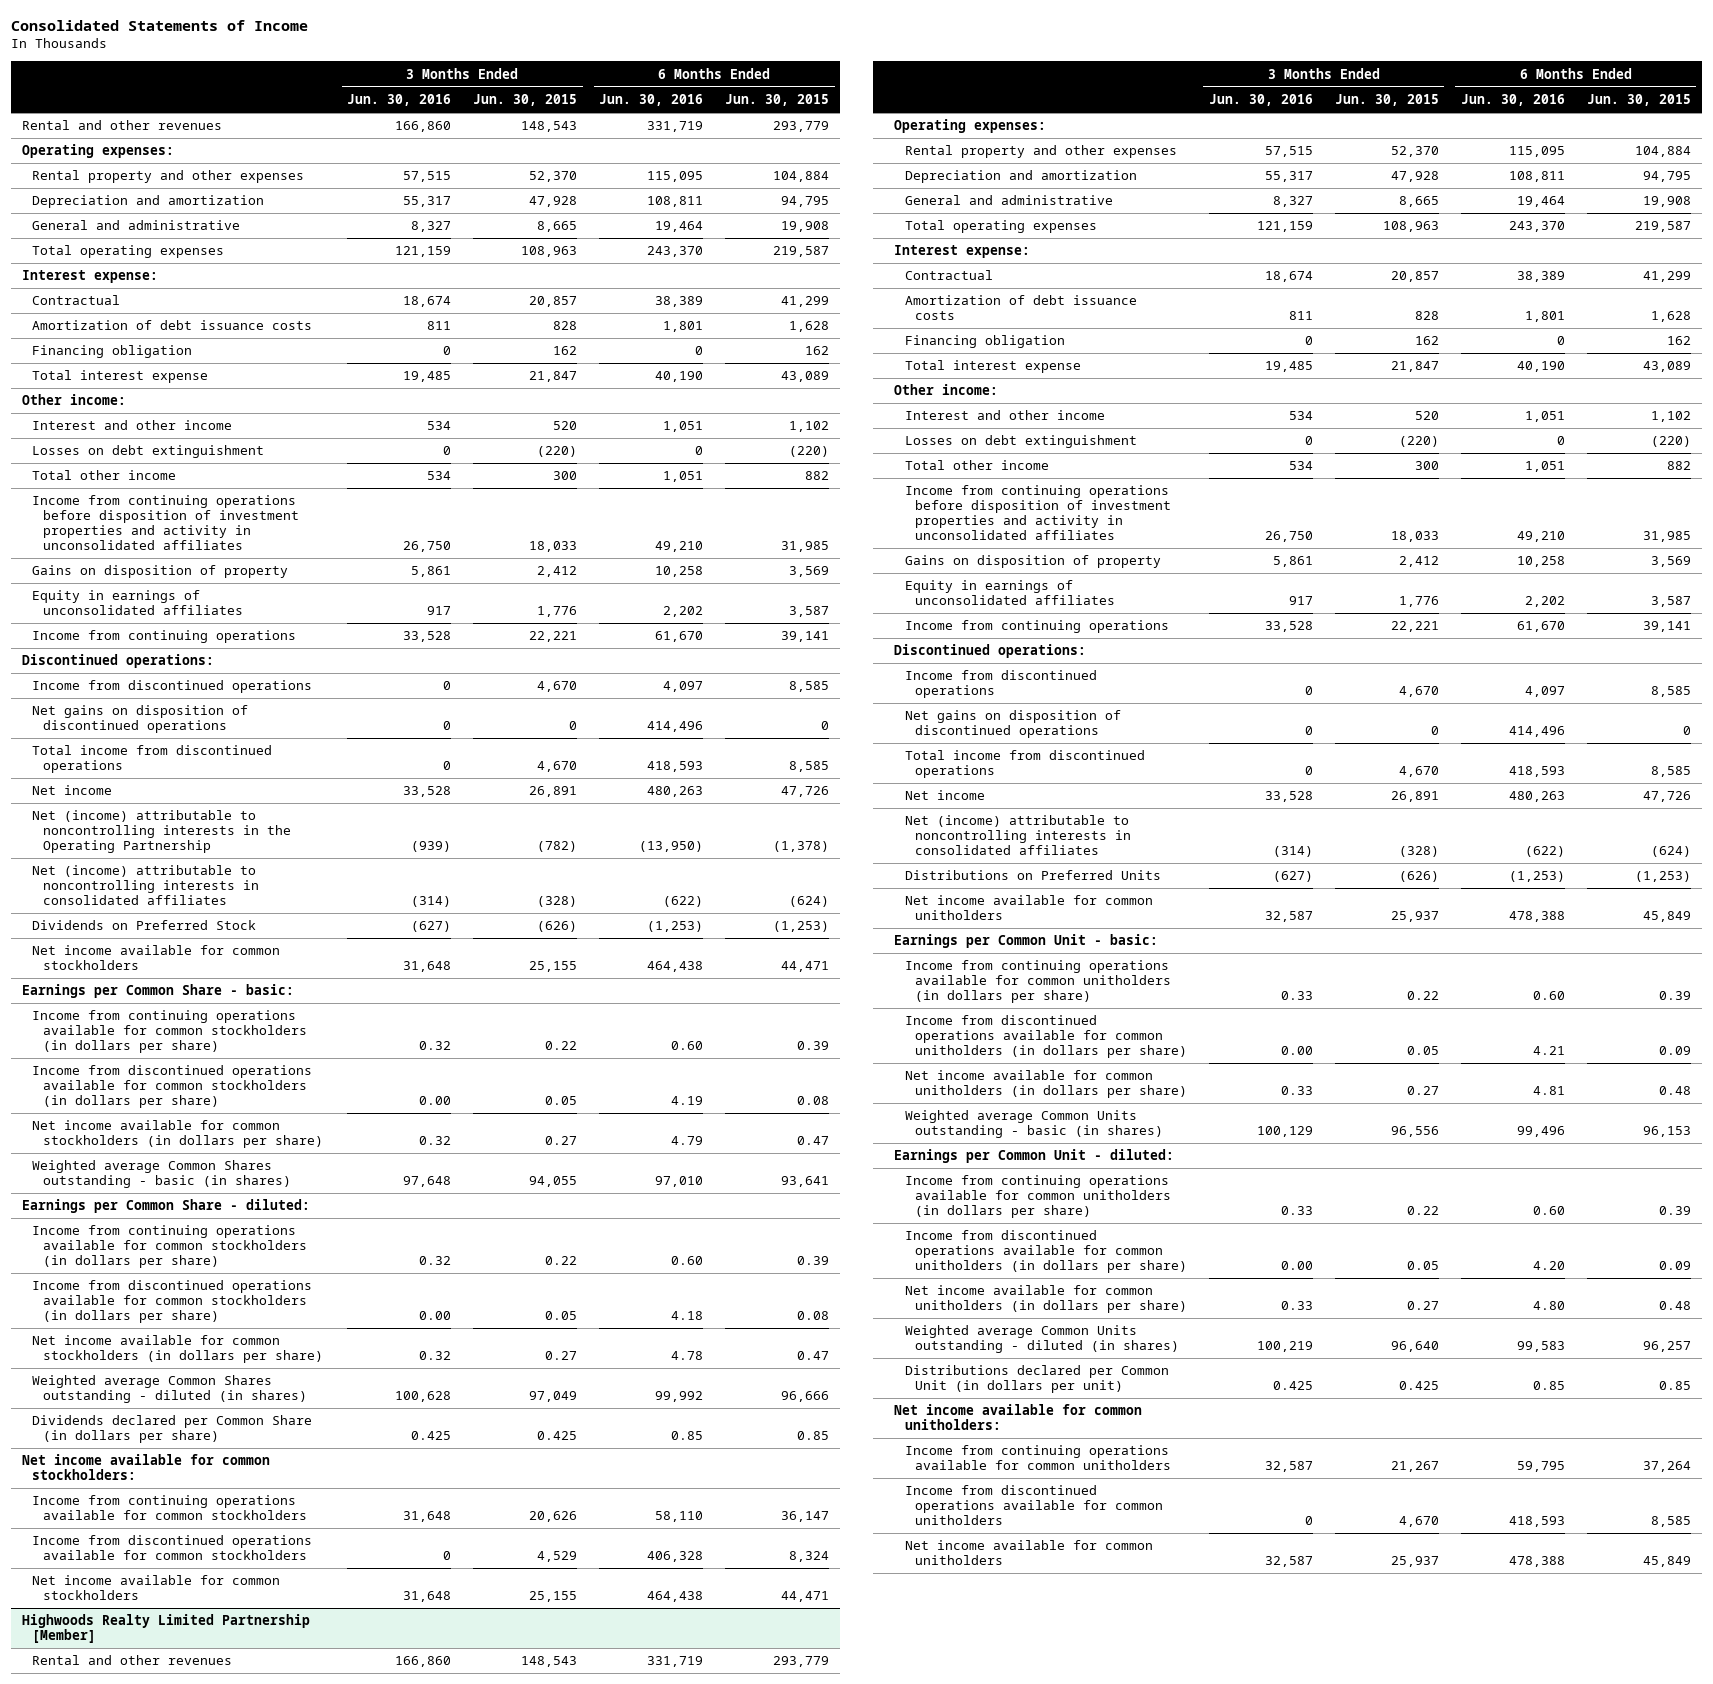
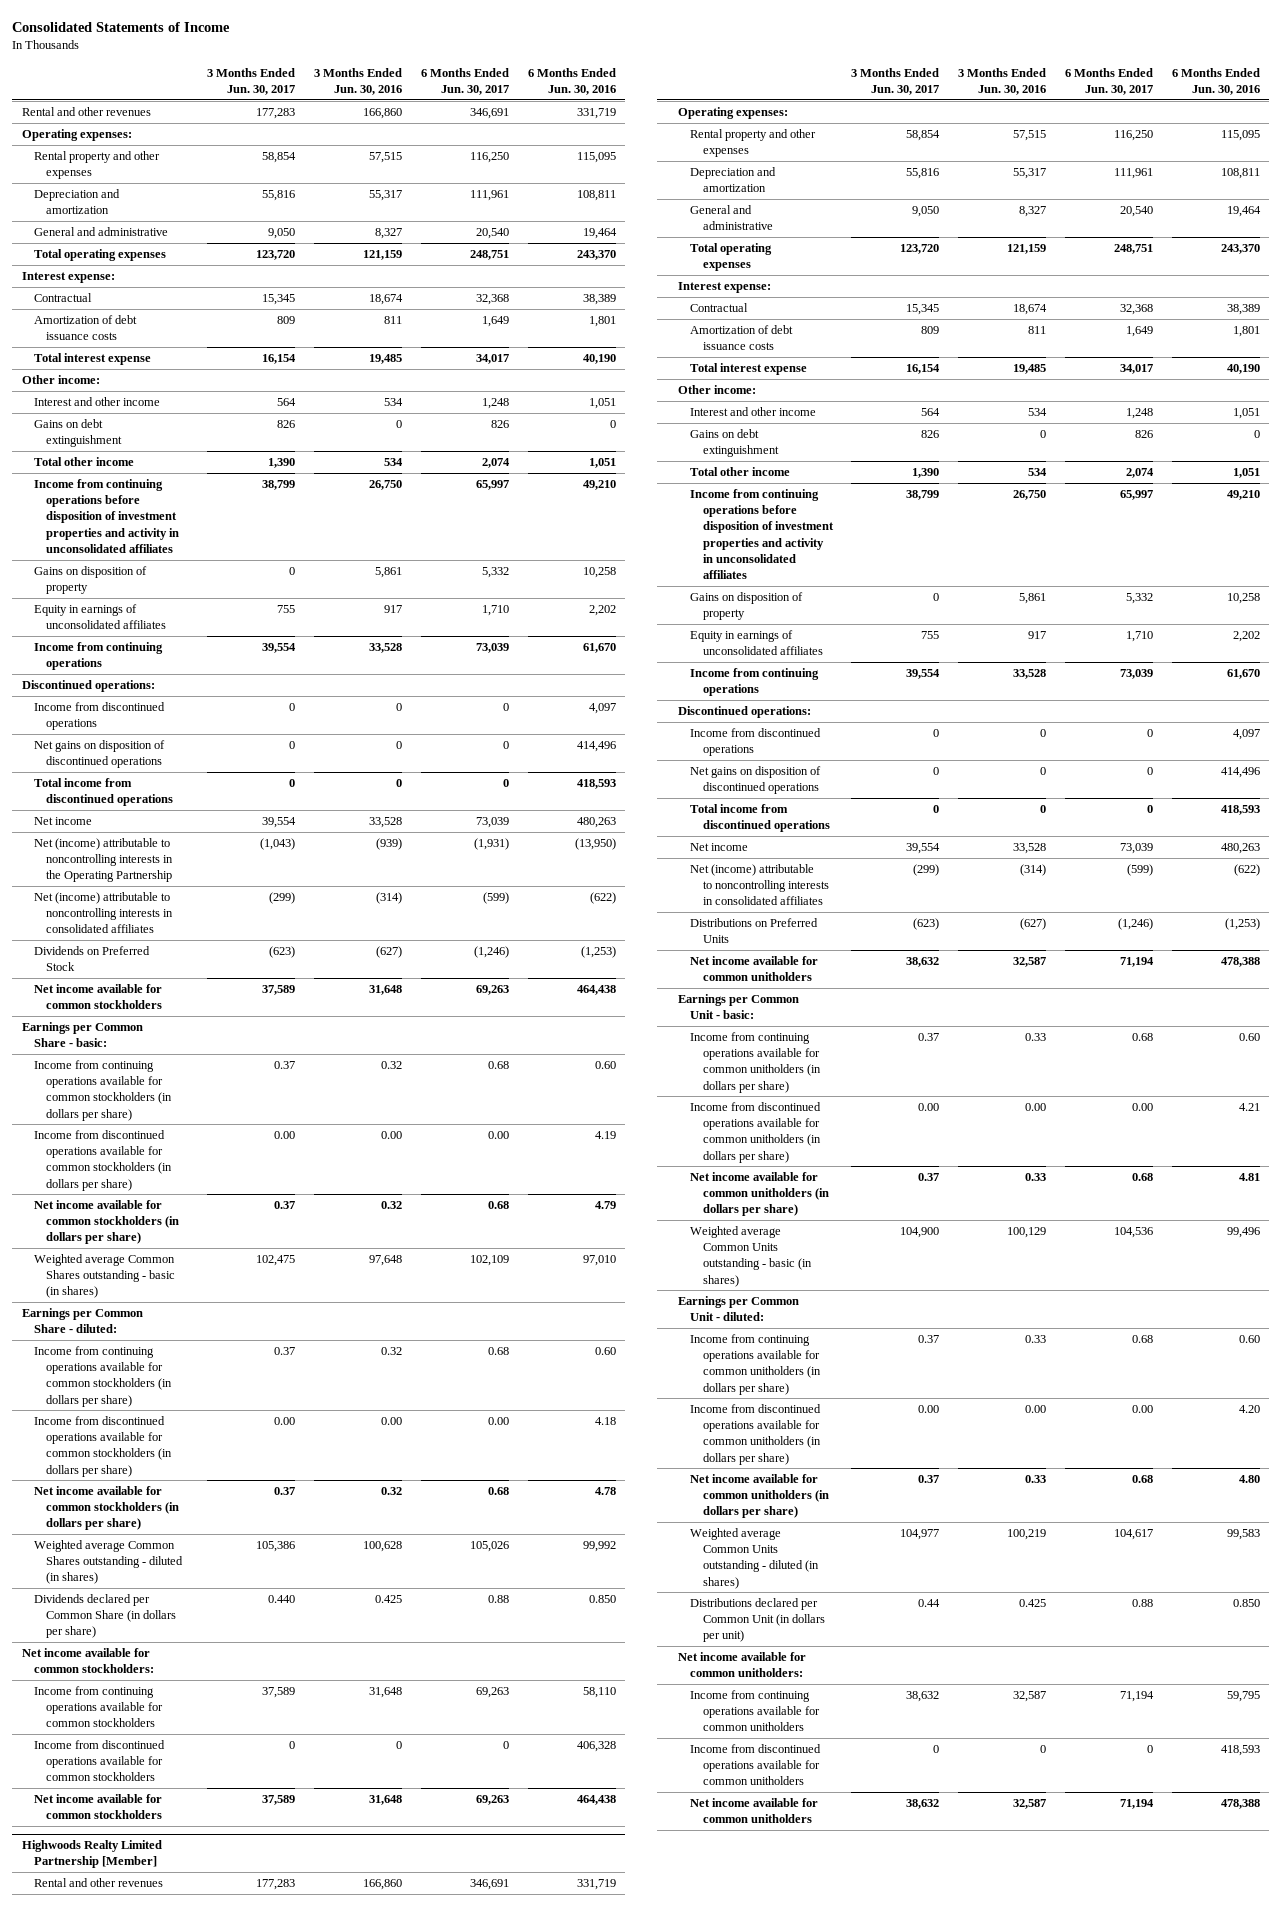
[473,94,578,107] Jun. 30, 2015 -> none
[725,94,830,107] Jun. 30, 2015 -> none
none -> [207,67,296,95] 3 Months Ended Jun. 30, 2017
none -> [420,67,509,95] 6 Months Ended Jun. 30, 2017
[32,345,193,359] Financing obligation -> none
[32,445,265,459] Losses on debt extinguishment -> [33,418,123,448] Gains on debt extinguishment
[671,1431,704,1441] 0.85 -> [588,1594,616,1603] 0.850
[904,335,1065,349] Financing obligation -> none
[904,435,1137,449] Losses on debt extinguishment -> [690,428,779,458] Gains on debt extinguishment
[1532,1381,1565,1391] 0.85 -> [1232,1598,1260,1607] 0.850

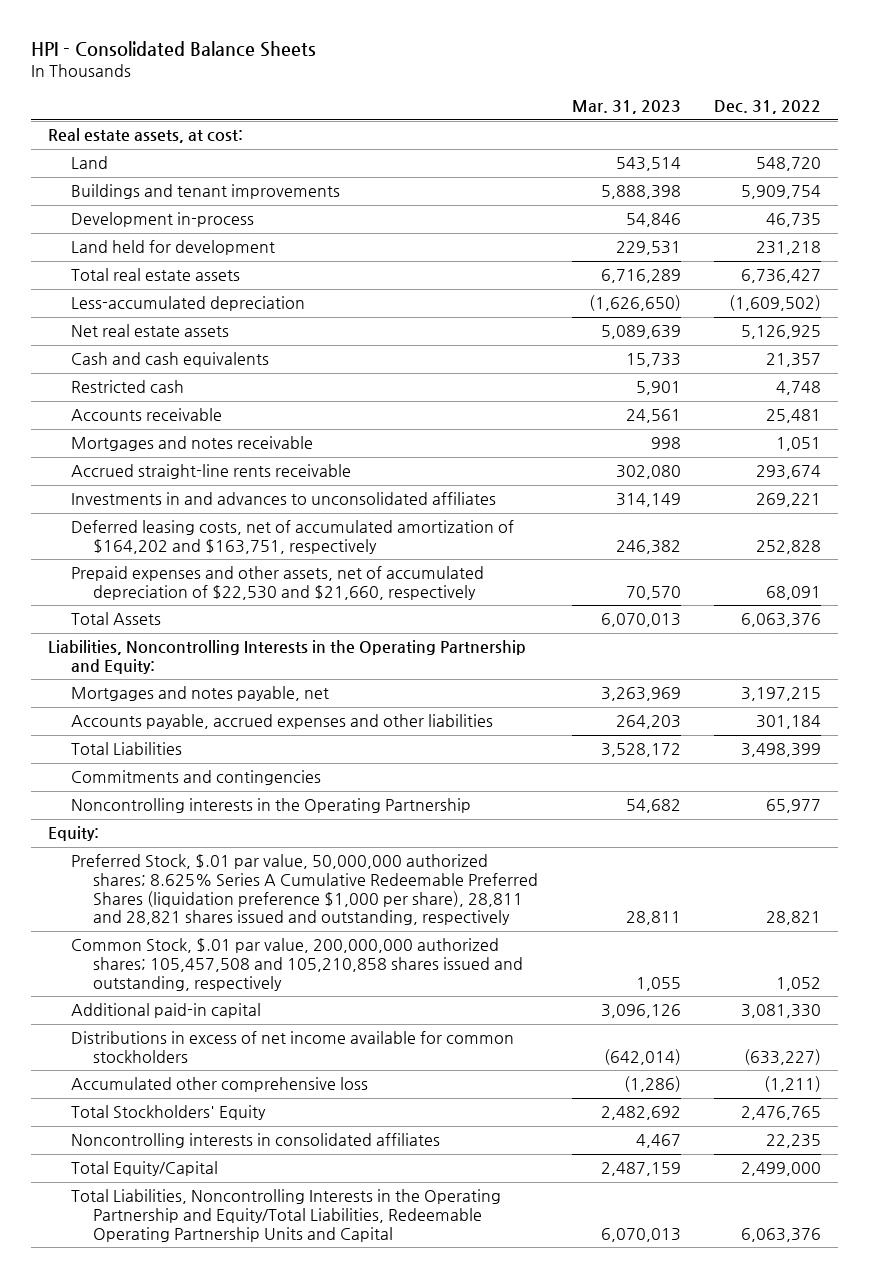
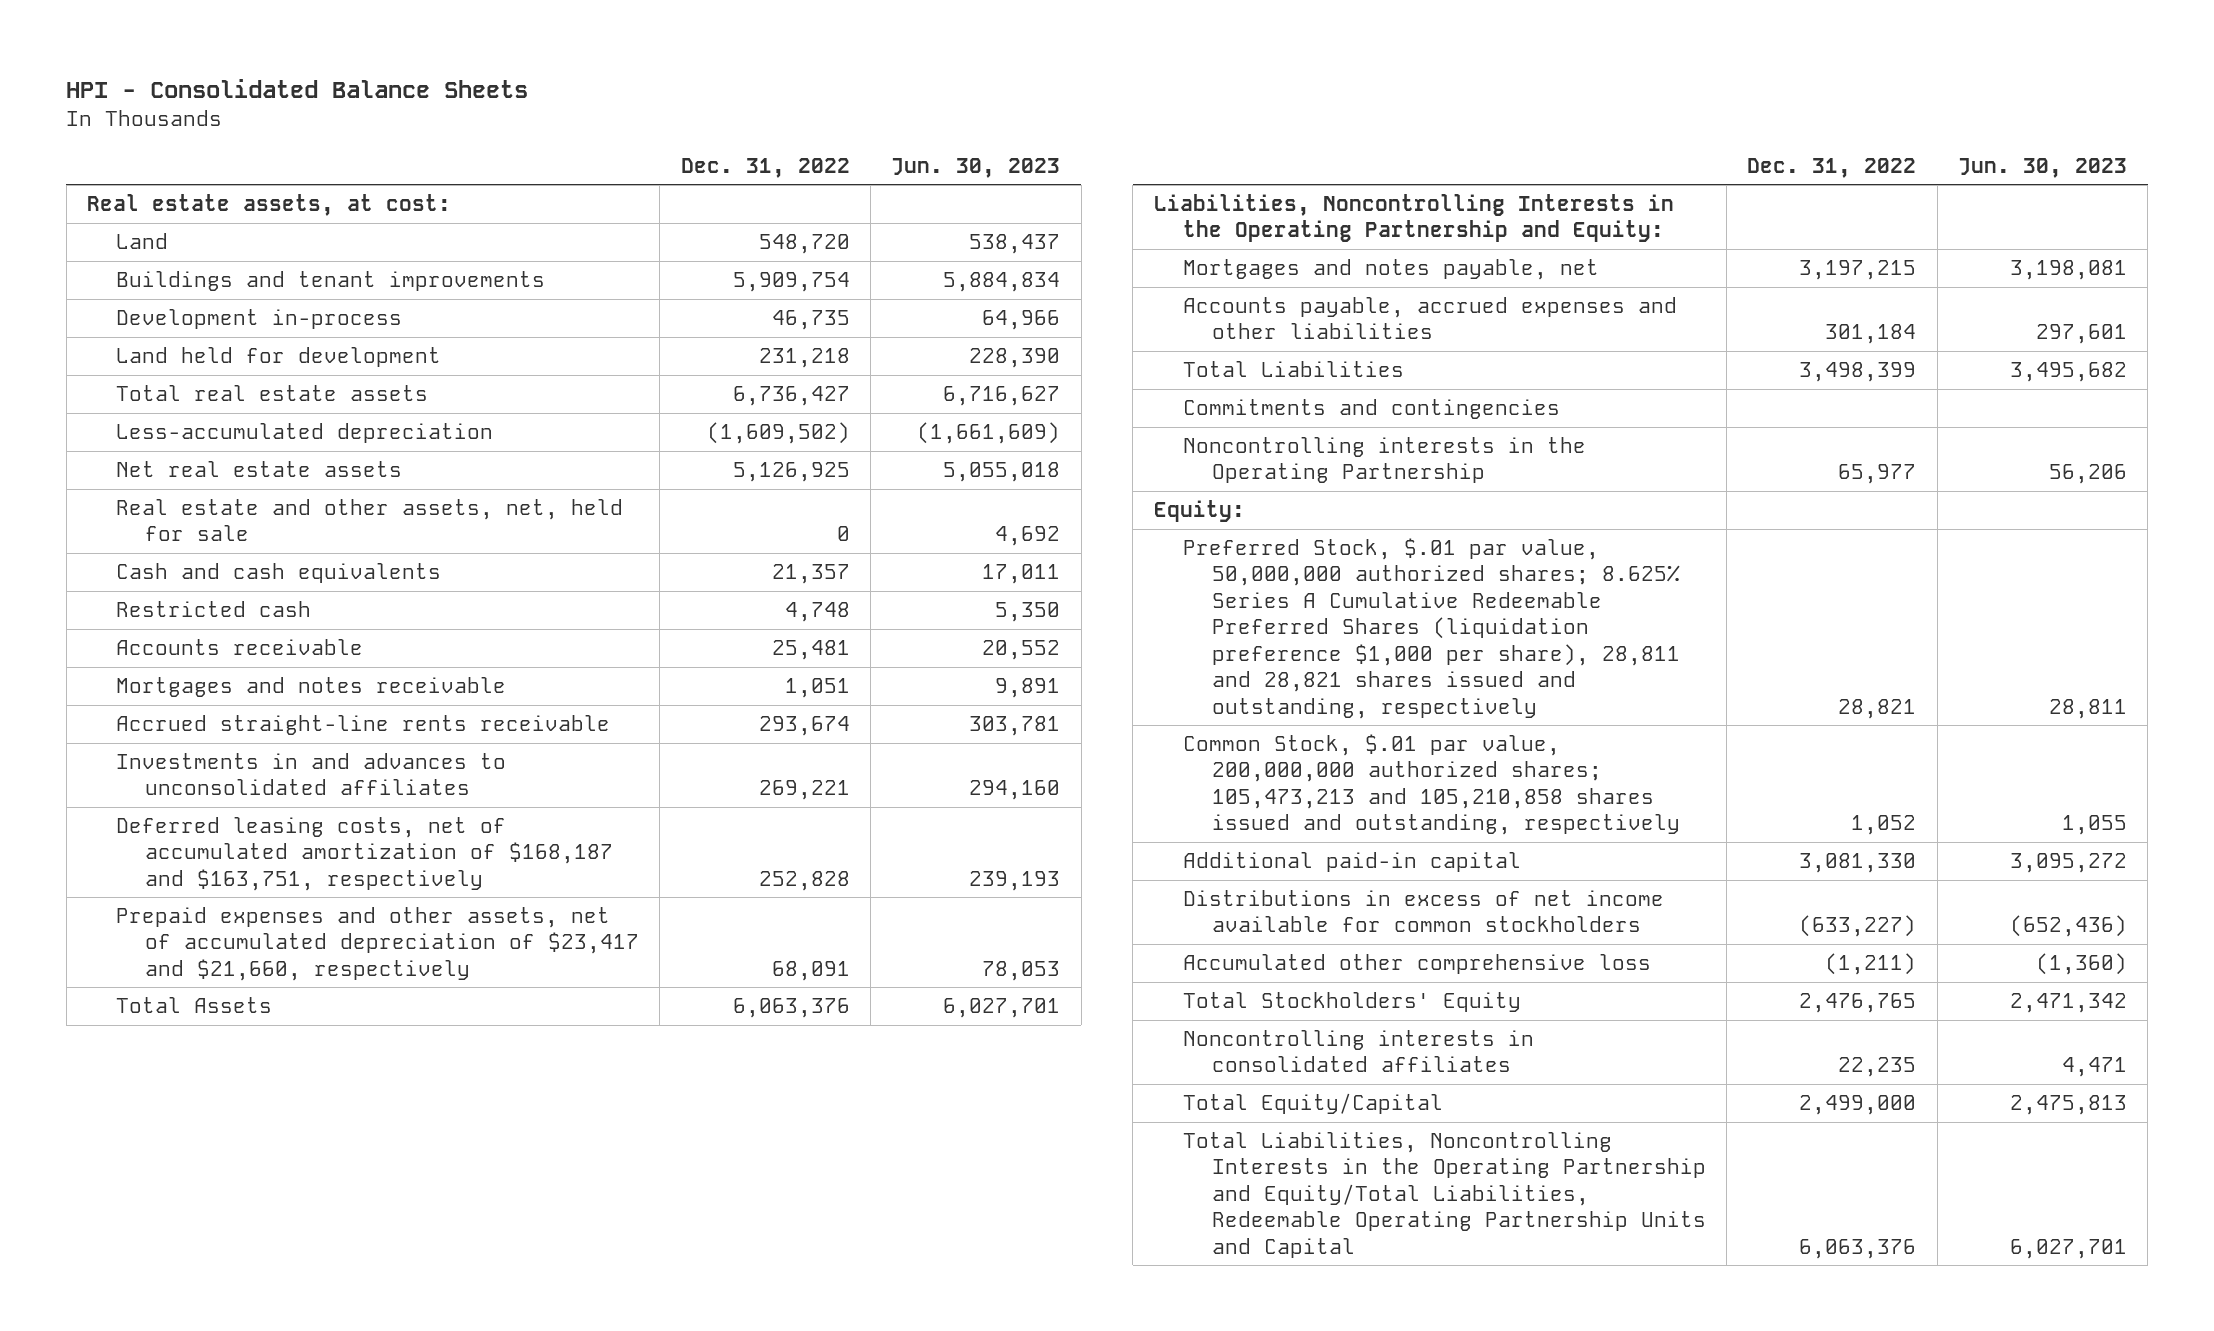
[571,100,681,115] Mar. 31, 2023 -> none
none -> [891,157,1061,178] Jun. 30, 2023
none -> [115,498,623,542] Real estate and other assets, net, held for sale
[70,520,514,554] Deferred leasing costs, net of accumulated amortization of $164,202 and $163,751, respectively -> [115,816,613,891] Deferred leasing costs, net of accumulated amortization of $168,187 and $163,751, respectively
[70,566,484,600] Prepaid expenses and other assets, net of accumulated depreciation of $22,530 and $21,660, respectively -> [115,906,639,981] Prepaid expenses and other assets, net of accumulated depreciation of $23,417 and $21,660, respectively
[70,938,524,991] Common Stock, $.01 par value, 200,000,000 authorized shares; 105,457,508 and 105,210,858 shares issued and outstanding, respectively -> [1182,733,1680,836] Common Stock, $.01 par value, 200,000,000 authorized shares; 105,473,213 and 105,210,858 shares issued and outstanding, respectively

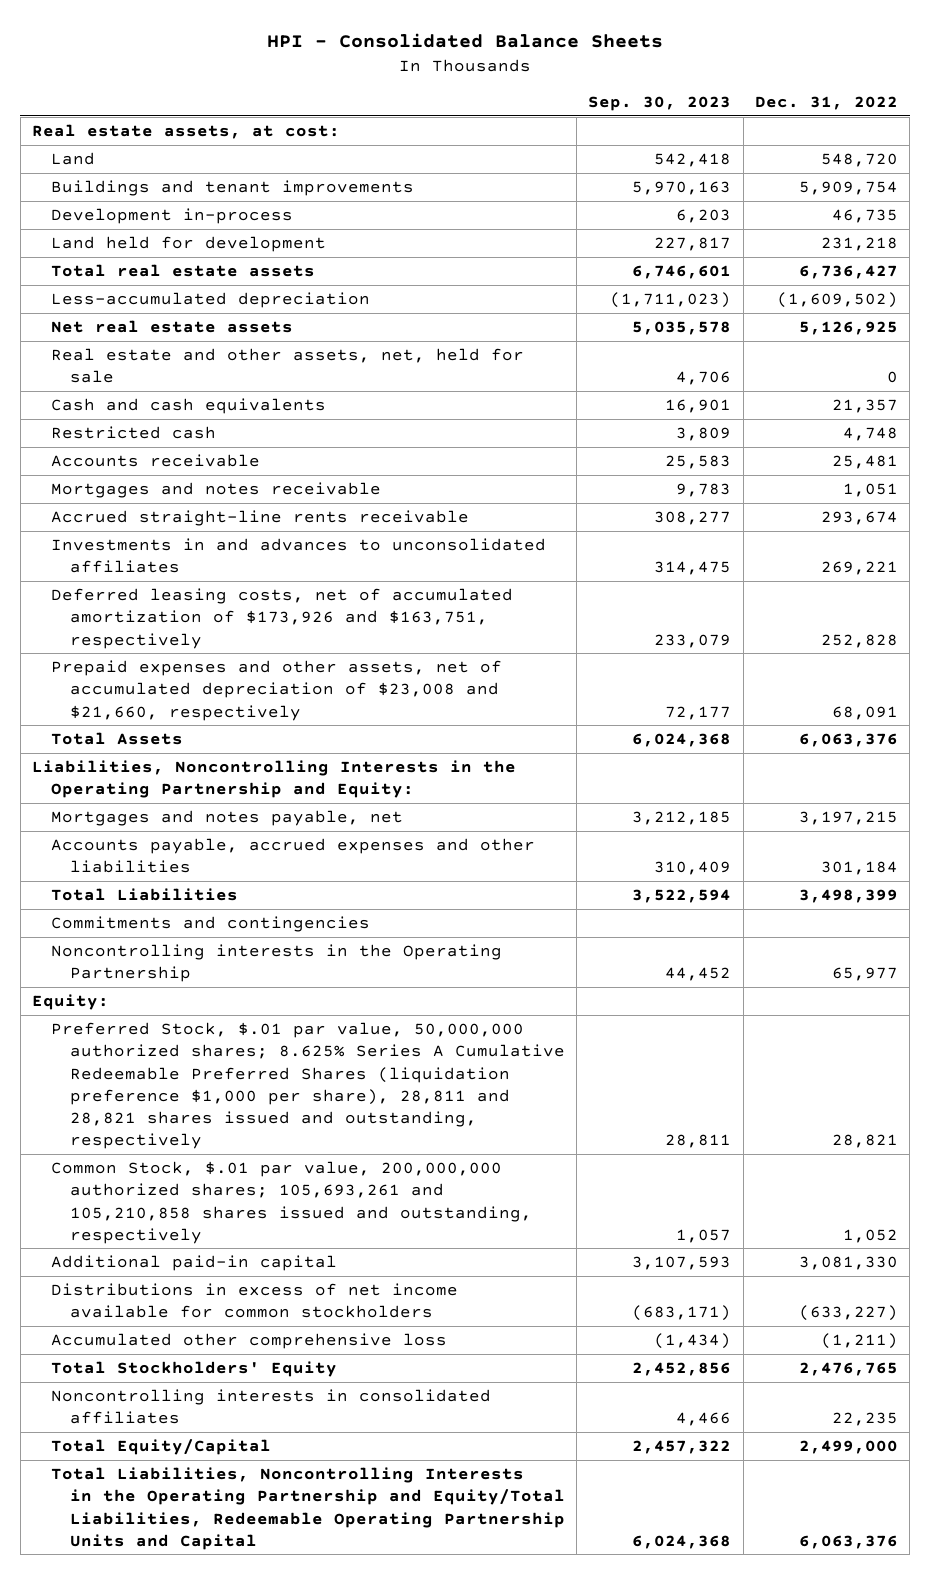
[891,157,1061,178] Jun. 30, 2023 -> none
none -> [588,95,732,111] Sep. 30, 2023
[115,816,613,891] Deferred leasing costs, net of accumulated amortization of $168,187 and $163,751, respectively -> [50,587,513,649] Deferred leasing costs, net of accumulated amortization of $173,926 and $163,751, respectively
[115,906,639,981] Prepaid expenses and other assets, net of accumulated depreciation of $23,417 and $21,660, respectively -> [50,659,502,721] Prepaid expenses and other assets, net of accumulated depreciation of $23,008 and $21,660, respectively
[1182,733,1680,836] Common Stock, $.01 par value, 200,000,000 authorized shares; 105,473,213 and 105,210,858 shares issued and outstanding, respectively -> [50,1160,532,1244] Common Stock, $.01 par value, 200,000,000 authorized shares; 105,693,261 and 105,210,858 shares issued and outstanding, respectively

